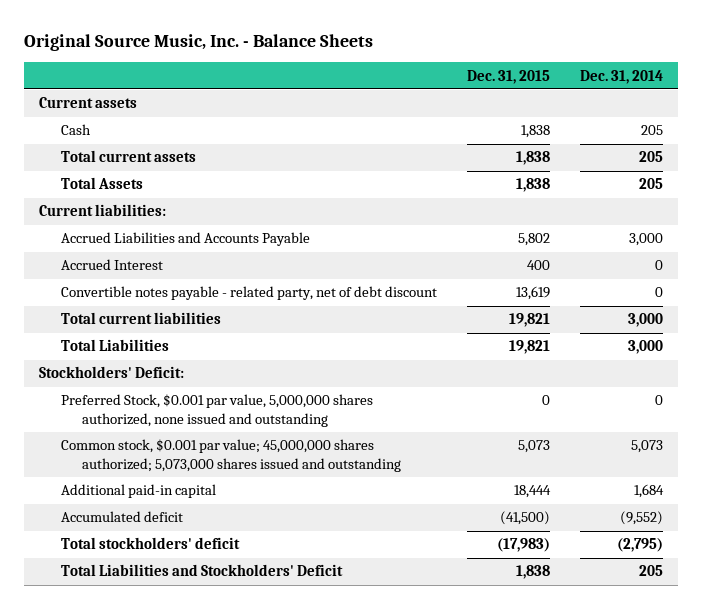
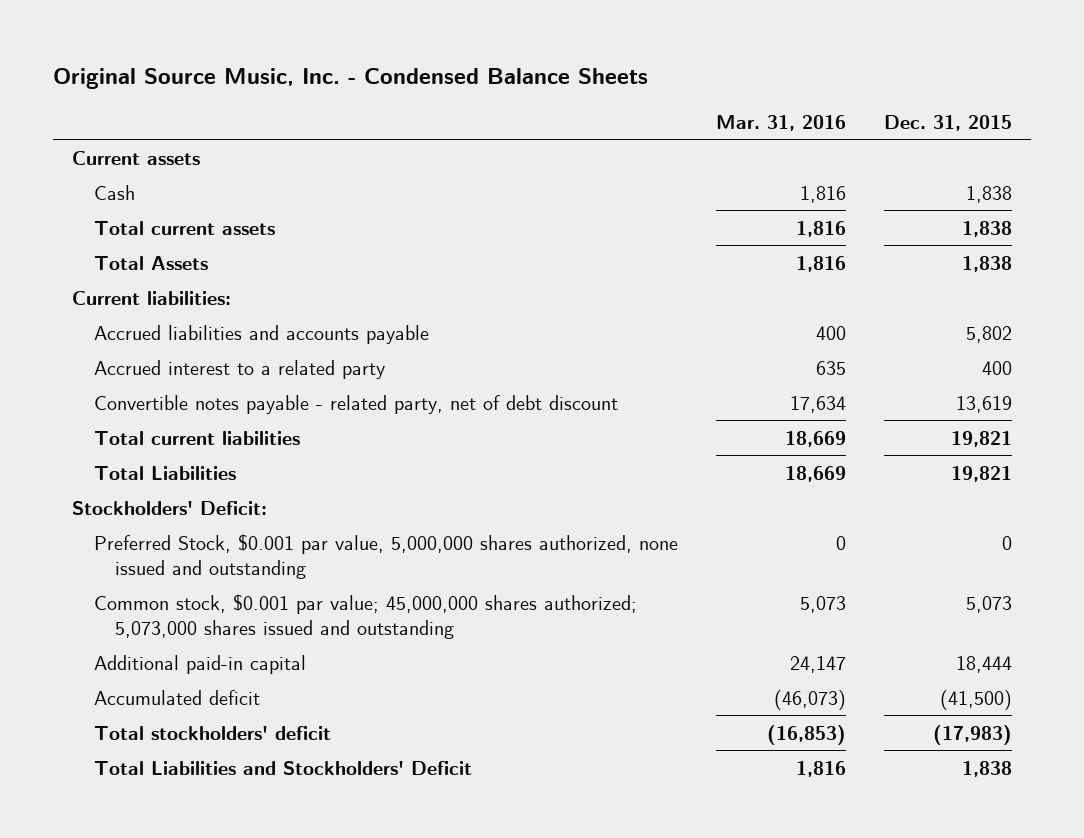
[23,34,373,52] Original Source Music, Inc. - Balance Sheets -> [52,68,648,90] Original Source Music, Inc. - Condensed Balance Sheets
[579,69,663,84] Dec. 31, 2014 -> none
none -> [715,114,846,131] Mar. 31, 2016
[60,259,163,271] Accrued Interest -> none
[60,232,310,247] Accrued Liabilities and Accounts Payable -> [93,324,429,344] Accrued liabilities and accounts payable
none -> [93,359,385,379] Accrued interest to a related party

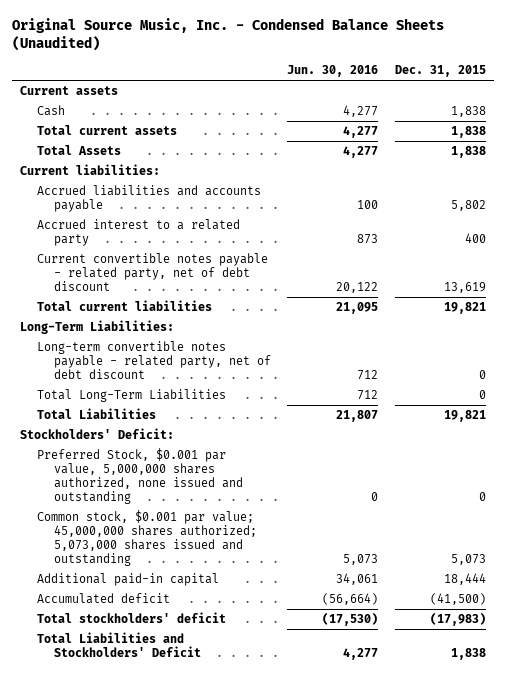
[52,68,648,90] Original Source Music, Inc. - Condensed Balance Sheets -> [11,17,444,52] Original Source Music, Inc. - Condensed Balance Sheets (Unaudited)
[715,114,846,131] Mar. 31, 2016 -> none
none -> [287,64,379,77] Jun. 30, 2016
[93,394,618,414] Convertible notes payable - related party, net of debt discount -> [36,253,268,292] Current convertible notes payable - related party, net of debt discount
none -> [20,320,175,335] Long-Term Liabilities:
none -> [36,341,271,380] Long-term convertible notes payable - related party, net of debt discount
none -> [36,389,226,403] Total Long-Term Liabilities

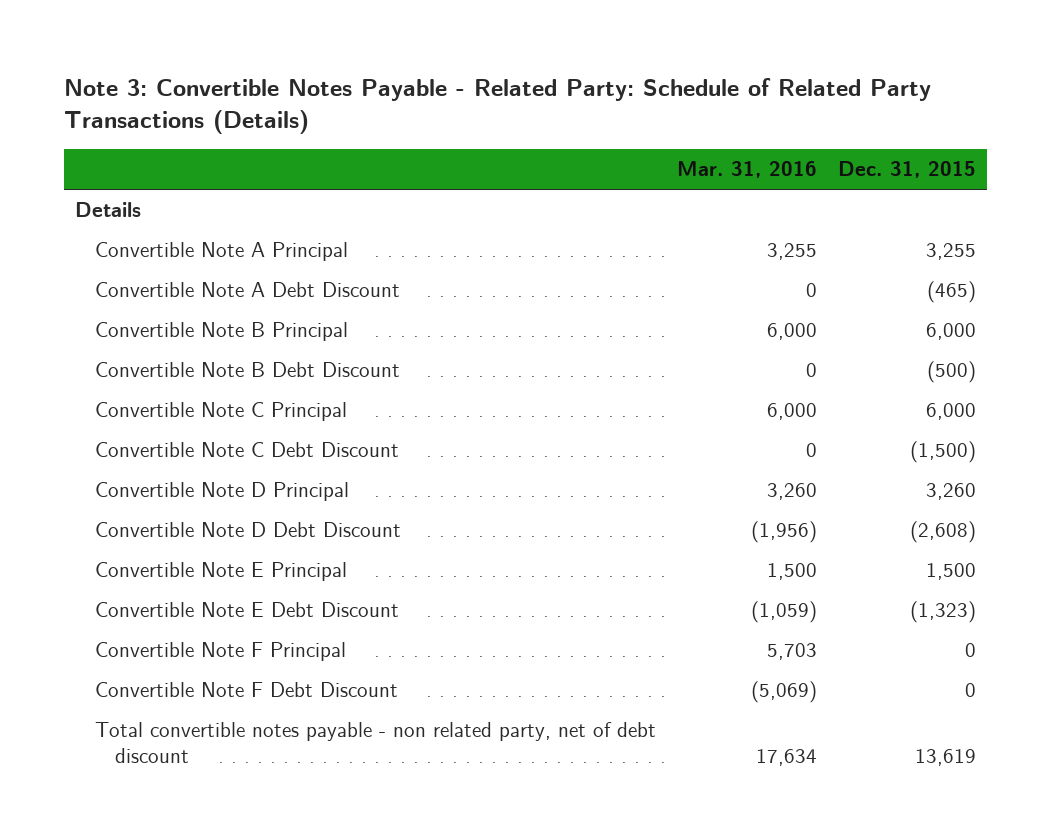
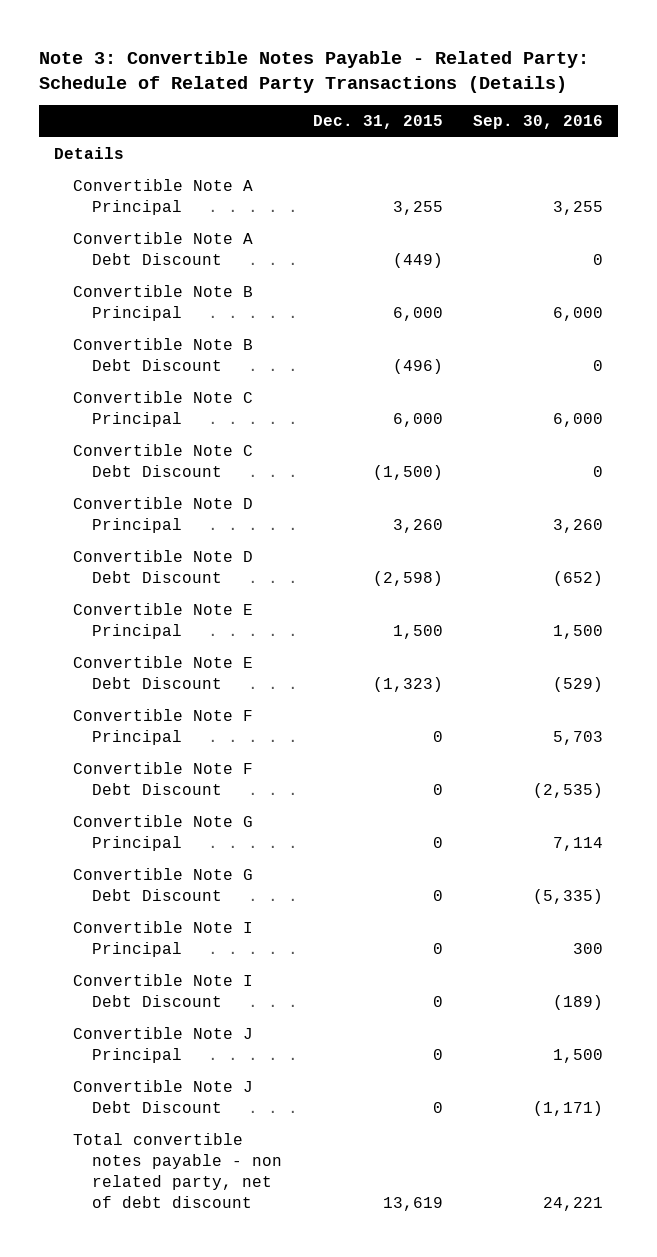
[677,161,818,179] Mar. 31, 2016 -> none
none -> [473,114,604,129] Sep. 30, 2016
[927,281,977,304] (465) -> [392,253,443,269] (449)
[927,361,977,384] (500) -> [392,359,443,375] (496)
[910,521,977,544] (2,608) -> [372,571,443,587] (2,598)
none -> [73,815,254,852] Convertible Note G Principal
none -> [73,868,254,902] Convertible Note G Debt Discount
none -> [73,921,254,958] Convertible Note I Principal
none -> [73,974,254,1008] Convertible Note I Debt Discount
none -> [73,1027,254,1064] Convertible Note J Principal
none -> [73,1080,254,1114] Convertible Note J Debt Discount

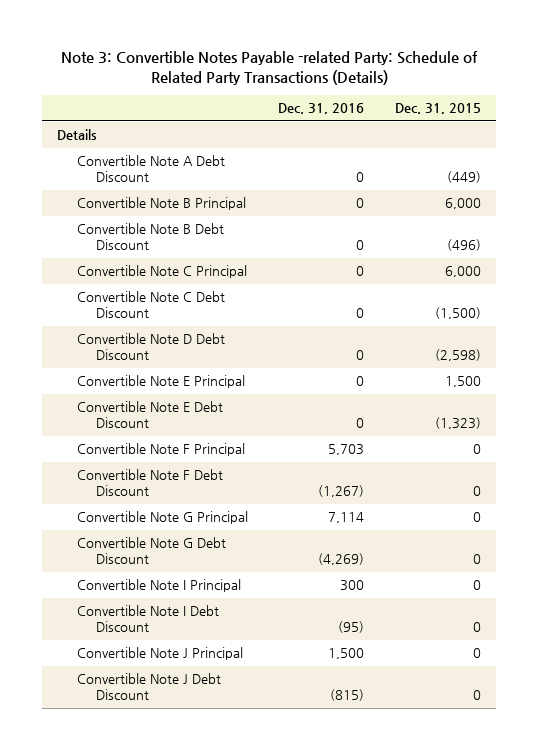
[38,50,589,93] Note 3: Convertible Notes Payable - Related Party: Schedule of Related Party Transactions (Details) -> [61,50,479,85] Note 3: Convertible Notes Payable -related Party: Schedule of Related Party Transactions (Details)
[473,114,604,129] Sep. 30, 2016 -> none
none -> [278,103,365,115] Dec. 31, 2016
[73,179,254,216] Convertible Note A Principal -> none
[73,497,254,534] Convertible Note D Principal -> none
[73,1133,283,1208] Total convertible notes payable - non related party, net of debt discount -> none

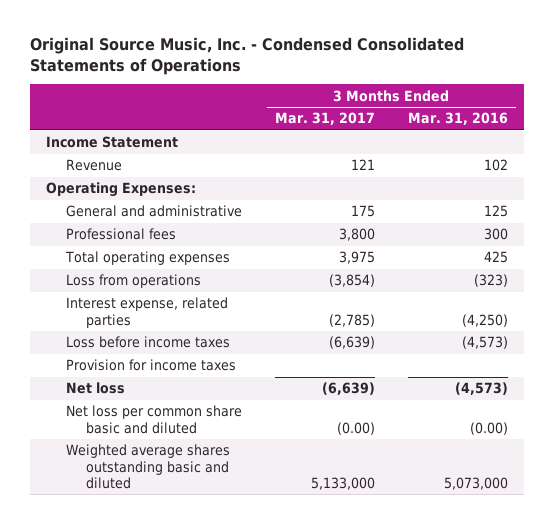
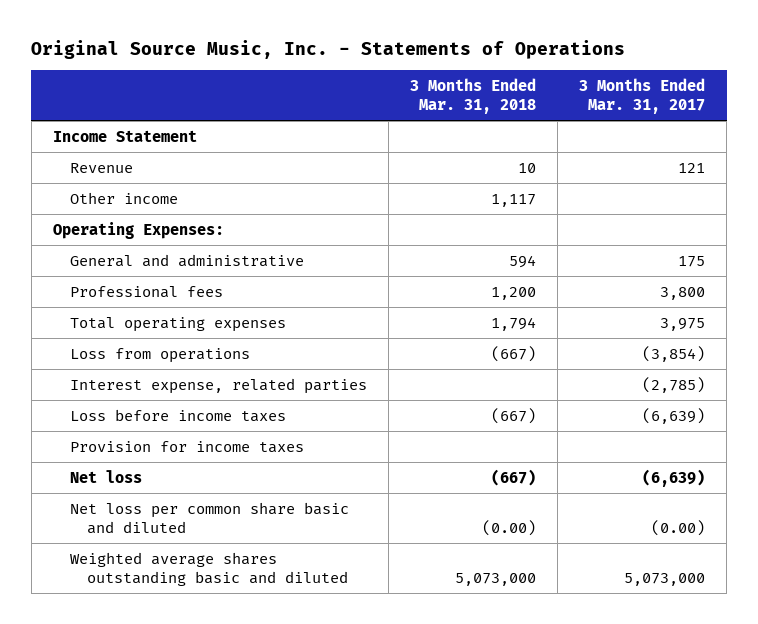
[29,37,464,76] Original Source Music, Inc. - Condensed Consolidated Statements of Operations -> [31,39,626,59] Original Source Music, Inc. - Statements of Operations
[407,112,508,126] Mar. 31, 2016 -> none
none -> [410,77,537,115] 3 Months Ended Mar. 31, 2018
none -> [69,191,178,204] Other income
[310,477,375,491] 5,133,000 -> [624,573,706,587] 5,073,000

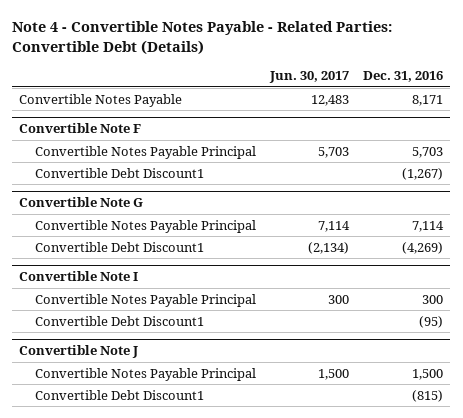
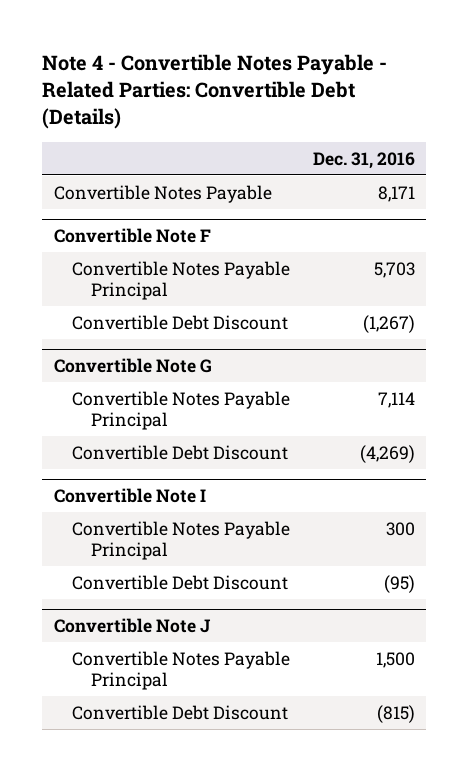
[269,71,350,84] Jun. 30, 2017 -> none
[35,167,205,178] Convertible Debt Discount1 -> [72,314,289,330] Convertible Debt Discount
[35,241,205,252] Convertible Debt Discount1 -> [72,444,289,460] Convertible Debt Discount
[35,315,205,326] Convertible Debt Discount1 -> [72,574,289,590] Convertible Debt Discount
[35,389,205,400] Convertible Debt Discount1 -> [72,704,289,720] Convertible Debt Discount

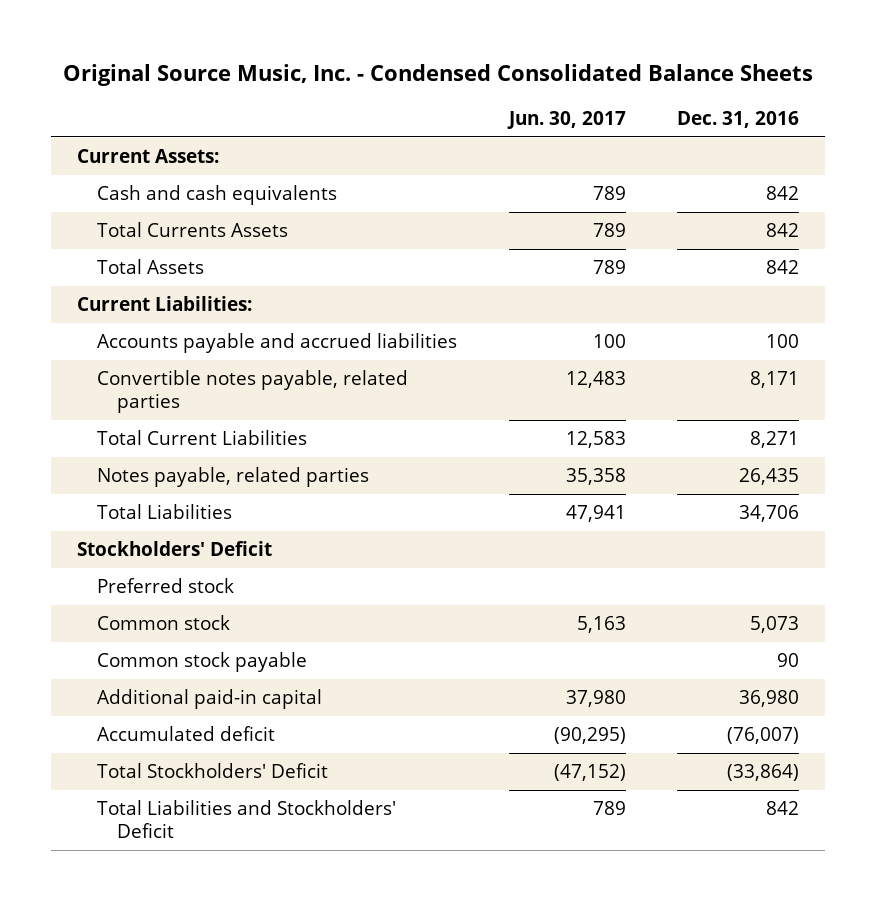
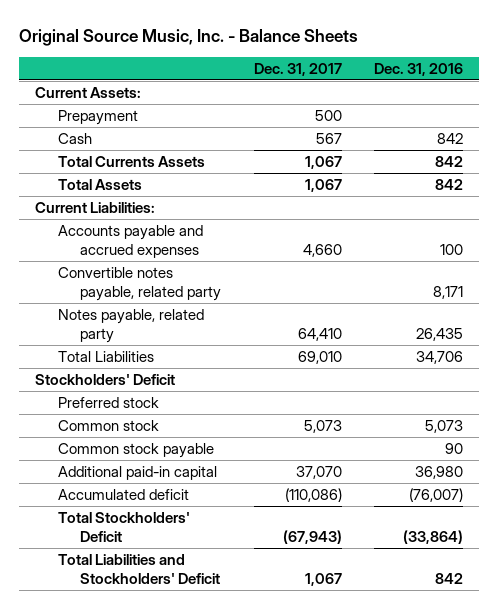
[63,63,814,86] Original Source Music, Inc. - Condensed Consolidated Balance Sheets -> [18,29,358,47] Original Source Music, Inc. - Balance Sheets
[506,110,626,129] Jun. 30, 2017 -> none
none -> [253,62,342,76] Dec. 31, 2017
none -> [57,109,138,125] Prepayment
[96,185,337,206] Cash and cash equivalents -> [57,132,92,144] Cash
[96,430,307,446] Total Current Liabilities -> none
[96,333,457,354] Accounts payable and accrued liabilities -> [57,224,203,258] Accounts payable and accrued expenses
[96,370,408,413] Convertible notes payable, related parties -> [57,266,222,301] Convertible notes payable, related party
[96,467,369,488] Notes payable, related parties -> [57,308,204,343] Notes payable, related party

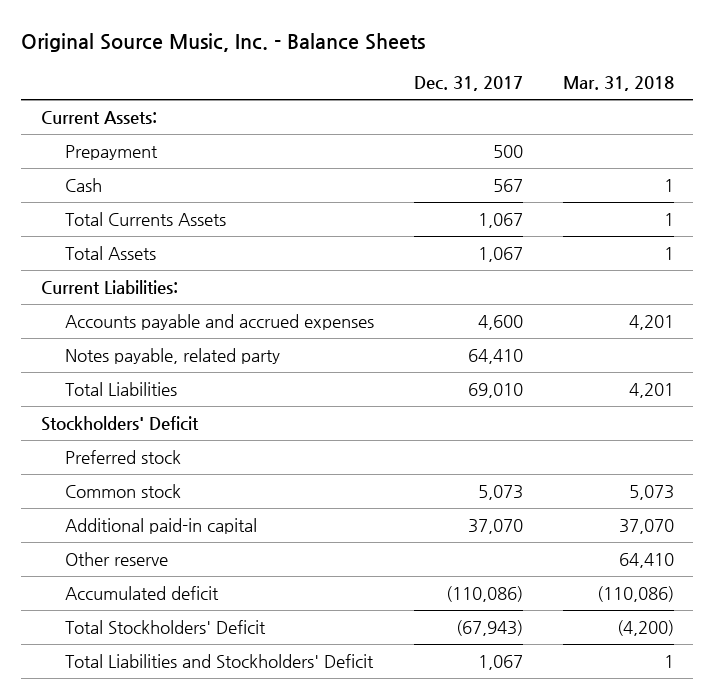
[373,62,463,76] Dec. 31, 2016 -> none
none -> [562,76,674,92] Mar. 31, 2018
[57,266,222,301] Convertible notes payable, related party -> none
[302,243,342,257] 4,660 -> [477,314,523,330] 4,600
[57,442,214,458] Common stock payable -> none
none -> [64,551,168,566] Other reserve

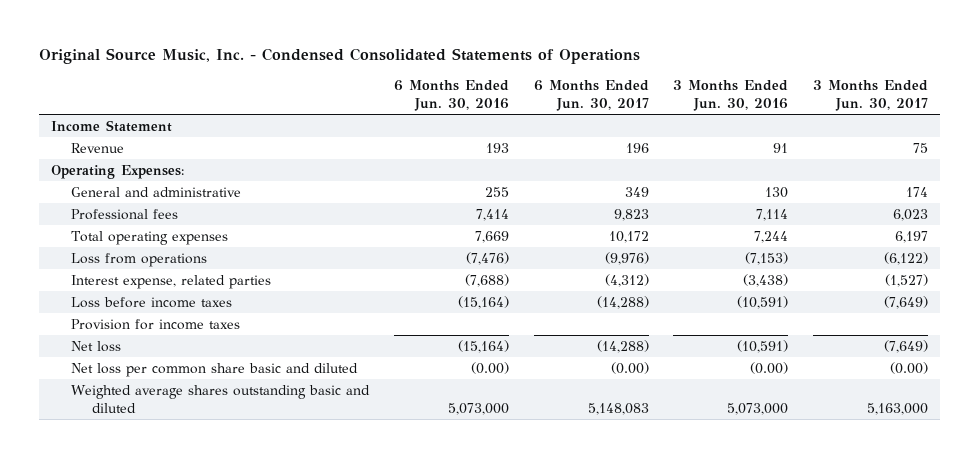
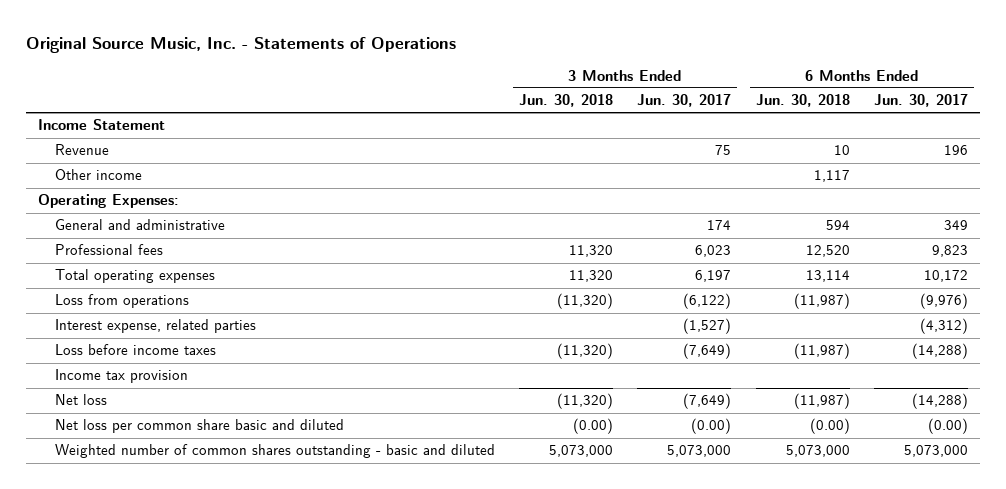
[38,48,640,65] Original Source Music, Inc. - Condensed Consolidated Statements of Operations -> [25,36,456,53] Original Source Music, Inc. - Statements of Operations
[394,79,510,111] 6 Months Ended Jun. 30, 2016 -> none
[673,79,789,111] 3 Months Ended Jun. 30, 2016 -> none
none -> [519,94,614,108] Jun. 30, 2018
none -> [755,94,850,108] Jun. 30, 2018
none -> [54,169,142,181] Other income
[71,318,241,330] Provision for income taxes -> [54,369,188,384] Income tax provision
[71,384,371,413] Weighted average shares outstanding basic and diluted -> [54,444,495,459] Weighted number of common shares outstanding - basic and diluted
[587,402,649,415] 5,148,083 -> [904,445,969,458] 5,073,000
[866,402,928,415] 5,163,000 -> [667,445,732,458] 5,073,000

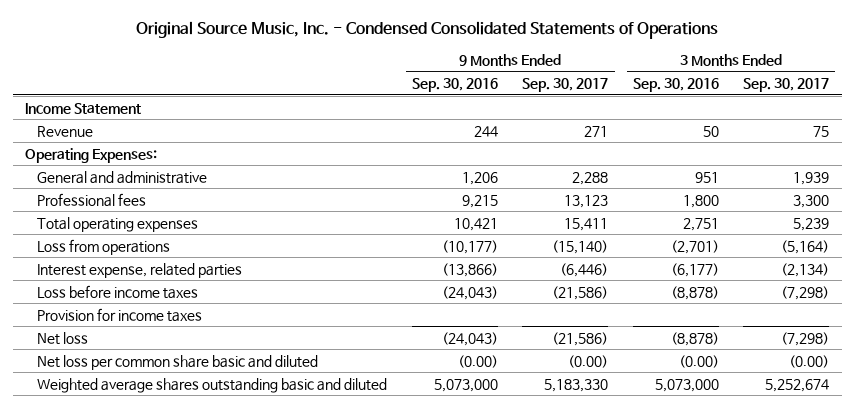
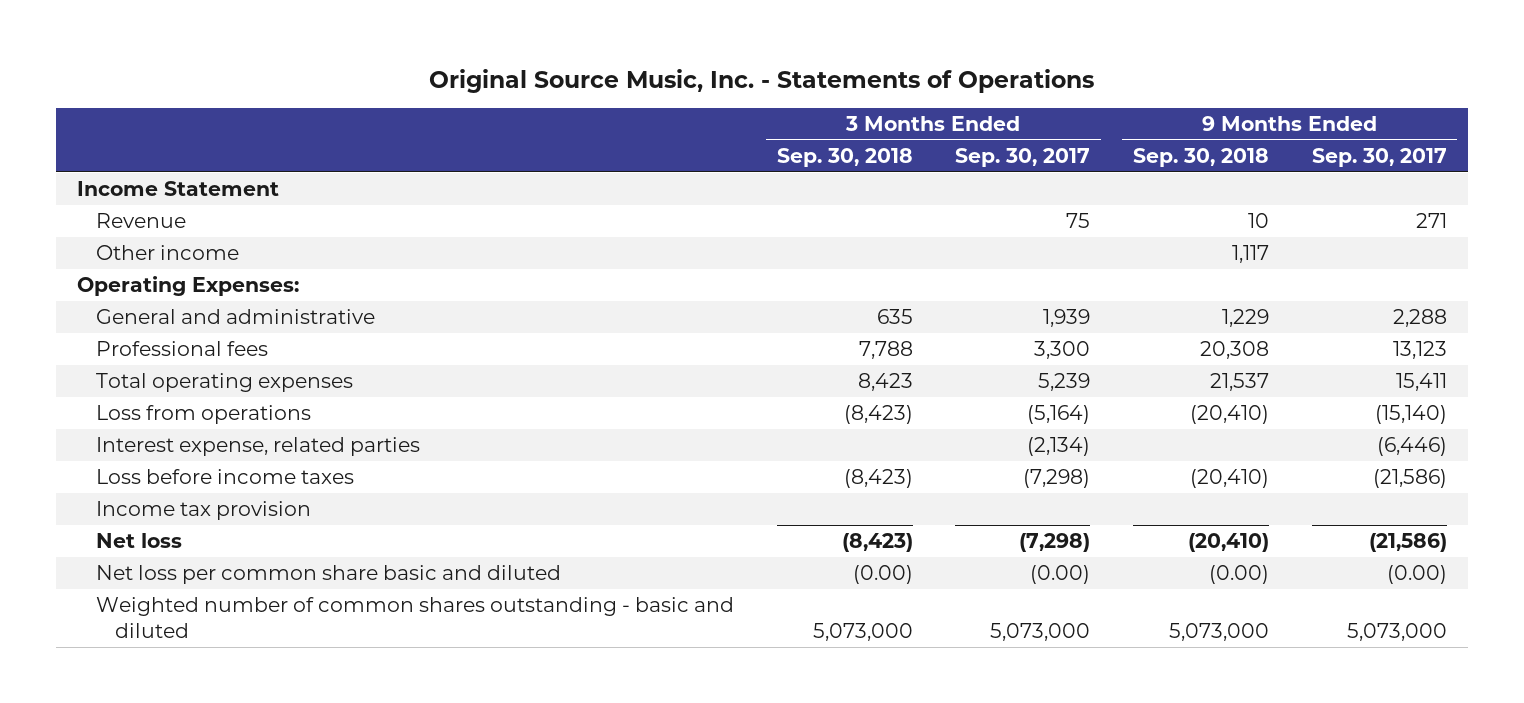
[136,21,719,40] Original Source Music, Inc. - Condensed Consolidated Statements of Operations -> [428,68,1094,93] Original Source Music, Inc. - Statements of Operations
[411,78,498,93] Sep. 30, 2016 -> none
[632,78,719,93] Sep. 30, 2016 -> none
none -> [776,147,913,167] Sep. 30, 2018
none -> [1132,147,1269,167] Sep. 30, 2018
none -> [96,245,240,261] Other income
[37,307,203,322] Provision for income taxes -> [96,501,312,521] Income tax provision
[37,377,388,393] Weighted average shares outstanding basic and diluted -> [96,597,735,638] Weighted number of common shares outstanding - basic and diluted
[544,378,609,392] 5,183,330 -> [1346,622,1447,641] 5,073,000
[765,378,830,392] 5,252,674 -> [990,622,1091,641] 5,073,000

